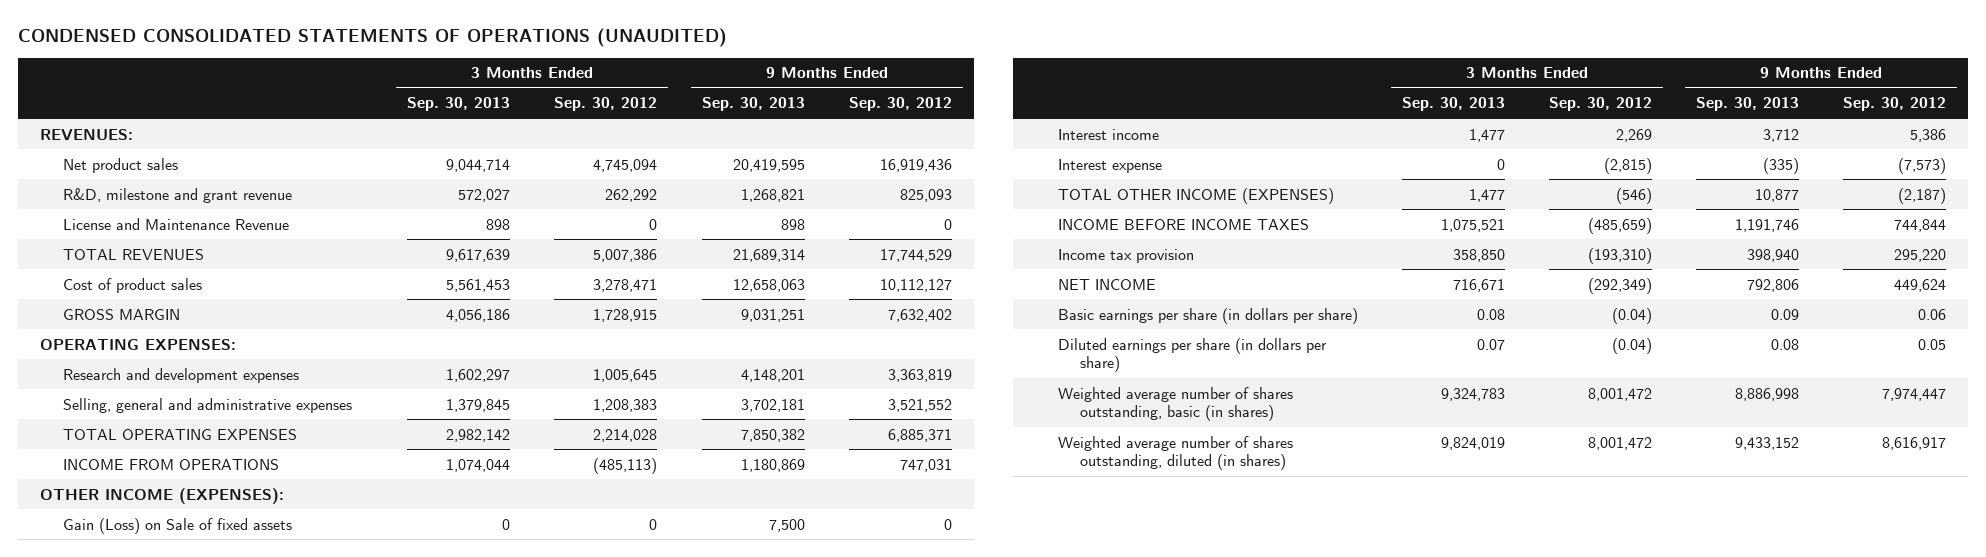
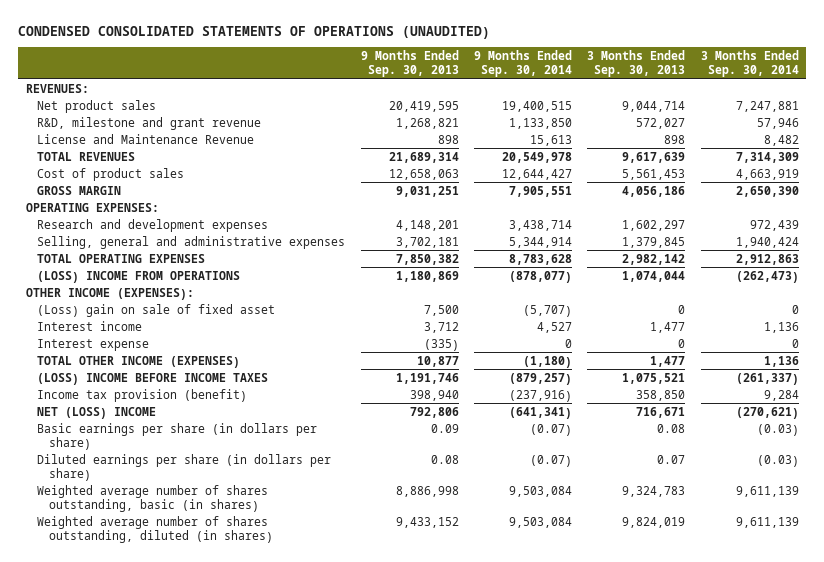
[554,97,658,112] Sep. 30, 2012 -> none
[848,97,952,112] Sep. 30, 2012 -> none
none -> [473,49,572,78] 9 Months Ended Sep. 30, 2014
none -> [700,49,799,78] 3 Months Ended Sep. 30, 2014
[63,458,280,470] INCOME FROM OPERATIONS -> [37,270,241,283] (LOSS) INCOME FROM OPERATIONS
[63,517,293,534] Gain (Loss) on Sale of fixed assets -> [37,303,276,317] (Loss) gain on sale of fixed asset
[1057,218,1309,230] INCOME BEFORE INCOME TAXES -> [37,372,269,385] (LOSS) INCOME BEFORE INCOME TAXES
[1057,248,1194,263] Income tax provision -> [37,388,248,402] Income tax provision (benefit)
[1057,278,1156,290] NET INCOME -> [37,406,157,419] NET (LOSS) INCOME

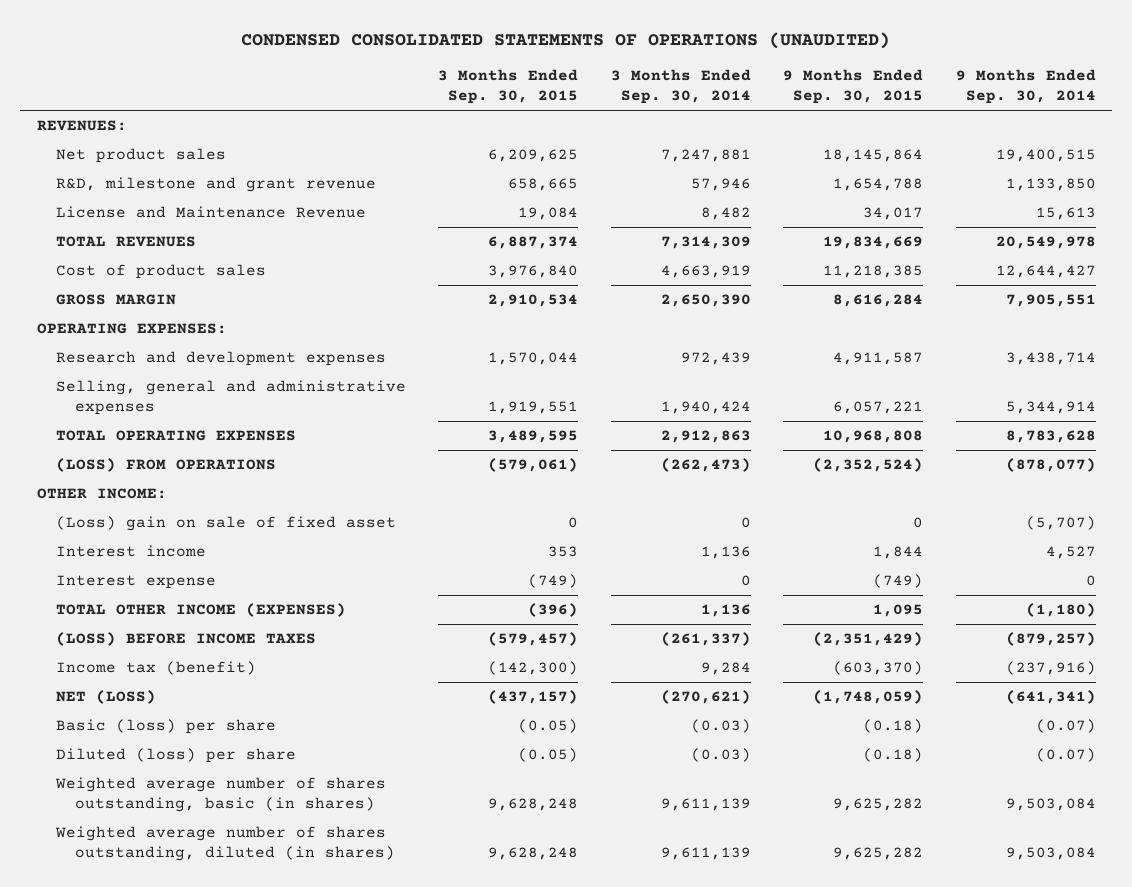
[360,49,459,78] 9 Months Ended Sep. 30, 2013 -> none
[587,49,686,78] 3 Months Ended Sep. 30, 2013 -> none
none -> [438,69,579,105] 3 Months Ended Sep. 30, 2015
none -> [783,69,924,105] 9 Months Ended Sep. 30, 2015
[37,270,241,283] (LOSS) INCOME FROM OPERATIONS -> [55,458,276,473] (LOSS) FROM OPERATIONS
[25,287,194,300] OTHER INCOME (EXPENSES): -> [36,488,167,500] OTHER INCOME:
[37,372,269,385] (LOSS) INCOME BEFORE INCOME TAXES -> [55,632,316,647] (LOSS) BEFORE INCOME TAXES
[37,388,248,402] Income tax provision (benefit) -> [55,661,256,676] Income tax (benefit)
[37,406,157,419] NET (LOSS) INCOME -> [55,690,156,705] NET (LOSS)
[37,422,318,450] Basic earnings per share (in dollars per share) -> [55,719,276,735] Basic (loss) per share
[37,453,332,481] Diluted earnings per share (in dollars per share) -> [55,748,296,764] Diluted (loss) per share

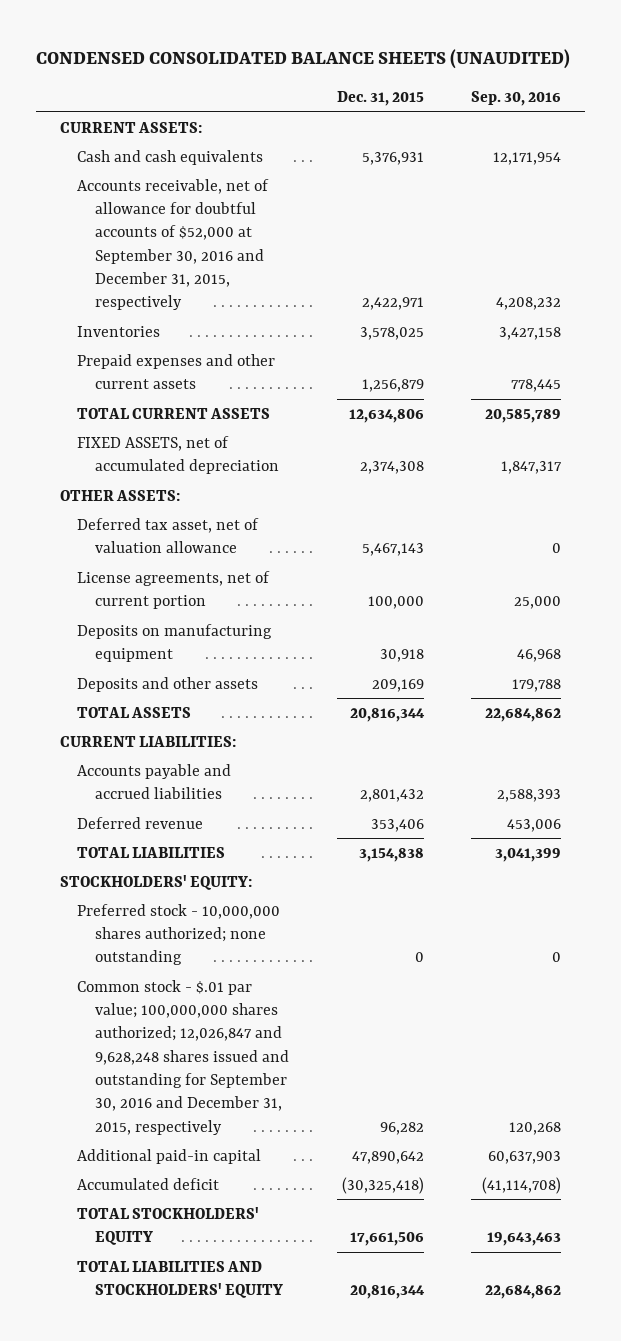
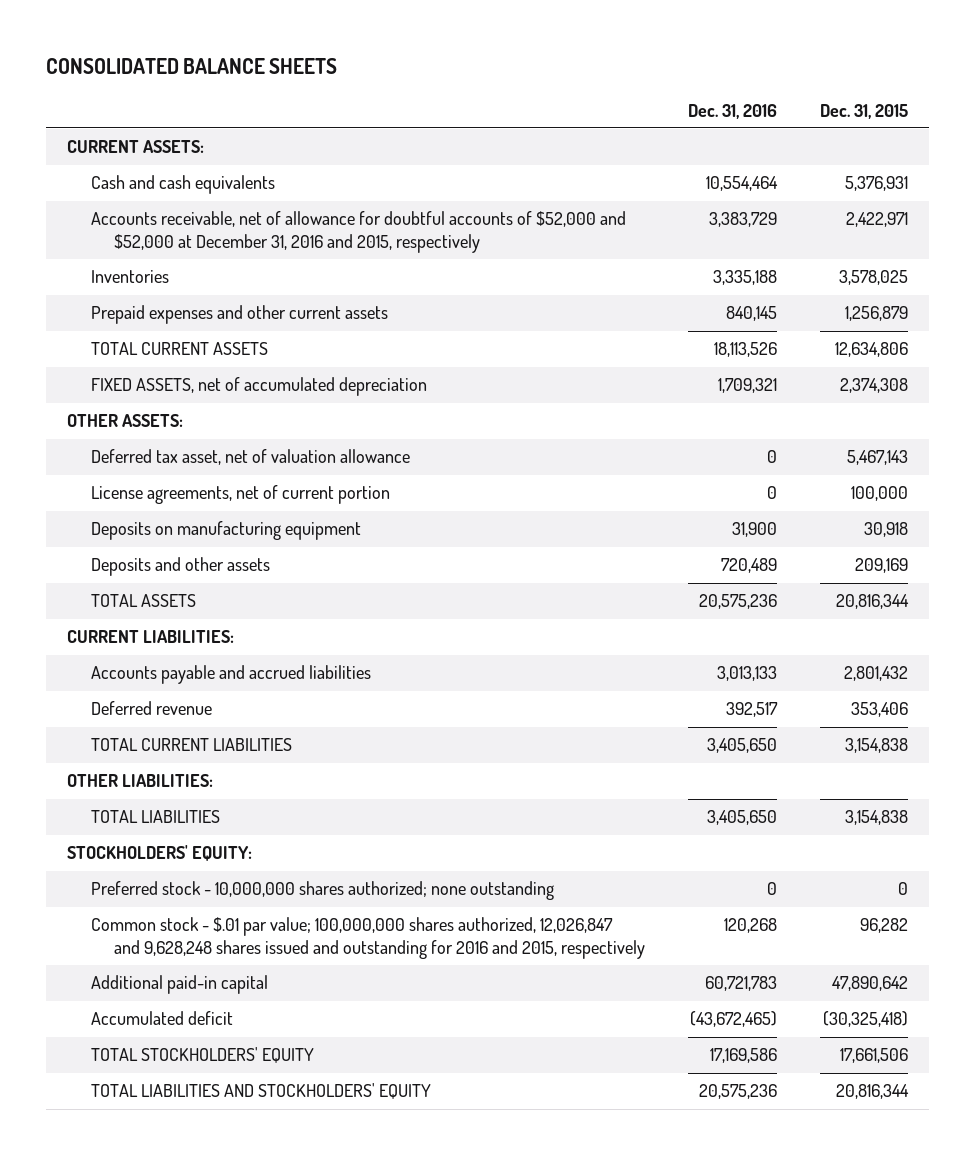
[35,49,570,70] CONDENSED CONSOLIDATED BALANCE SHEETS (UNAUDITED) -> [46,58,338,75] CONSOLIDATED BALANCE SHEETS
[471,91,562,107] Sep. 30, 2016 -> none
none -> [687,103,777,119] Dec. 31, 2016
[77,178,270,311] Accounts receivable, net of allowance for doubtful accounts of $52,000 at September 30, 2016 and December 31, 2015, respectively -> [90,211,626,253] Accounts receivable, net of allowance for doubtful accounts of $52,000 and $52,000 at December 31, 2016 and 2015, respectively
none -> [90,738,292,752] TOTAL CURRENT LIABILITIES
none -> [67,774,214,788] OTHER LIABILITIES:
[77,979,289,1135] Common stock - $.01 par value; 100,000,000 shares authorized; 12,026,847 and 9,628,248 shares issued and outstanding for September 30, 2016 and December 31, 2015, respectively -> [90,917,645,959] Common stock - $.01 par value; 100,000,000 shares authorized, 12,026,847 and 9,628,248 shares issued and outstanding for 2016 and 2015, respectively

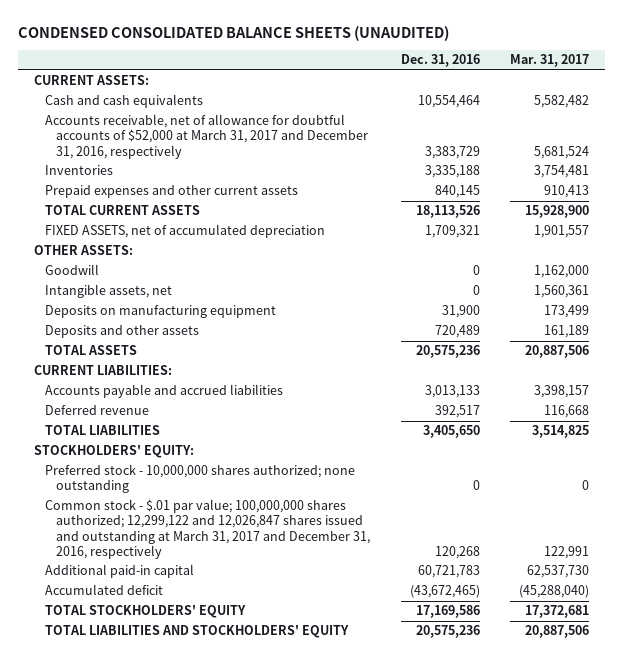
[46,58,338,75] CONSOLIDATED BALANCE SHEETS -> [18,25,450,41] CONDENSED CONSOLIDATED BALANCE SHEETS (UNAUDITED)
[819,103,908,119] Dec. 31, 2015 -> none
none -> [510,54,590,68] Mar. 31, 2017
[90,211,626,253] Accounts receivable, net of allowance for doubtful accounts of $52,000 and $52,000 at December 31, 2016 and 2015, respectively -> [44,114,368,159] Accounts receivable, net of allowance for doubtful accounts of $52,000 at March 31, 2017 and December 31, 2016, respectively
[90,449,410,466] Deferred tax asset, net of valuation allowance -> none
[90,485,390,505] License agreements, net of current portion -> none
none -> [44,264,99,276] Goodwill
none -> [44,284,172,299] Intangible assets, net
[90,738,292,752] TOTAL CURRENT LIABILITIES -> none
[67,774,214,788] OTHER LIABILITIES: -> none
[90,917,645,959] Common stock - $.01 par value; 100,000,000 shares authorized, 12,026,847 and 9,628,248 shares issued and outstanding for 2016 and 2015, respectively -> [44,499,370,559] Common stock - $.01 par value; 100,000,000 shares authorized; 12,299,122 and 12,026,847 shares issued and outstanding at March 31, 2017 and December 31, 2016, respectively

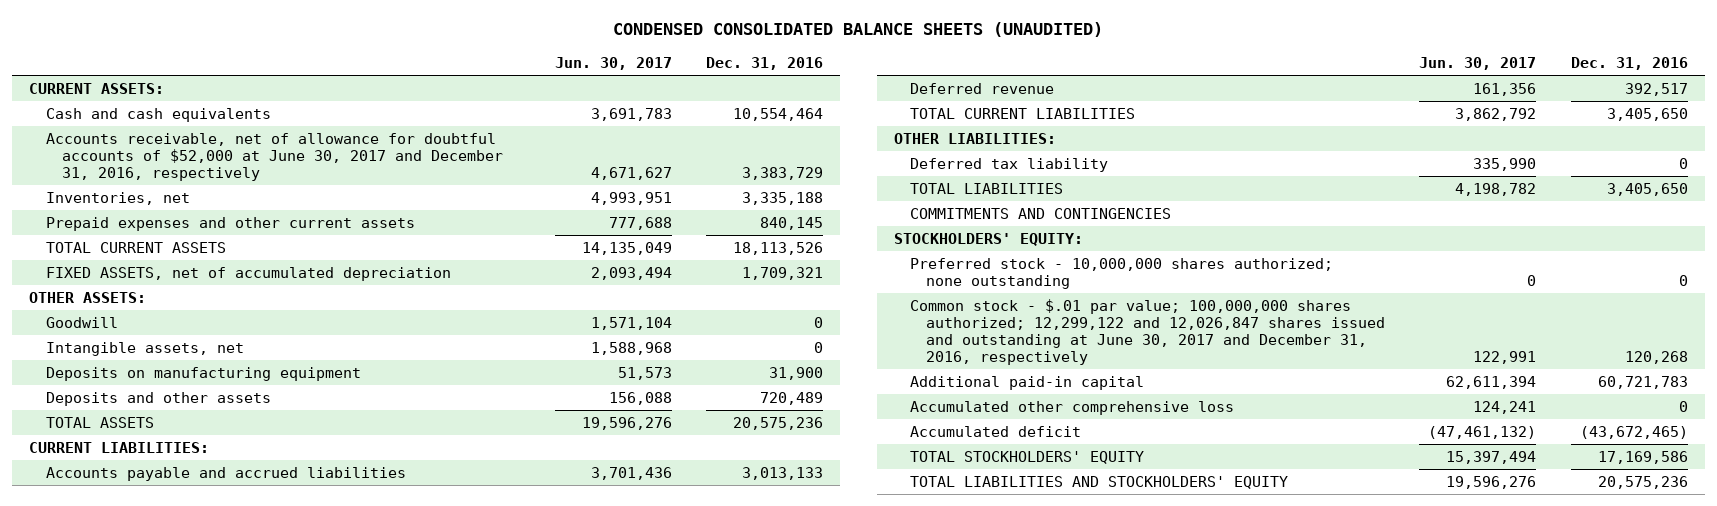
[510,54,590,68] Mar. 31, 2017 -> none
none -> [554,56,672,70] Jun. 30, 2017
[44,114,368,159] Accounts receivable, net of allowance for doubtful accounts of $52,000 at March 31, 2017 and December 31, 2016, respectively -> [45,132,503,182] Accounts receivable, net of allowance for doubtful accounts of $52,000 at June 30, 2017 and December 31, 2016, respectively
[44,165,113,176] Inventories -> [45,191,190,205] Inventories, net
none -> [910,107,1136,119] TOTAL CURRENT LIABILITIES
none -> [893,132,1056,144] OTHER LIABILITIES:
none -> [910,157,1109,172] Deferred tax liability
none -> [910,207,1172,219] COMMITMENTS AND CONTINGENCIES
[44,499,370,559] Common stock - $.01 par value; 100,000,000 shares authorized; 12,299,122 and 12,026,847 shares issued and outstanding at March 31, 2017 and December 31, 2016, respectively -> [910,298,1386,366] Common stock - $.01 par value; 100,000,000 shares authorized; 12,299,122 and 12,026,847 shares issued and outstanding at June 30, 2017 and December 31, 2016, respectively
none -> [910,400,1235,415] Accumulated other comprehensive loss

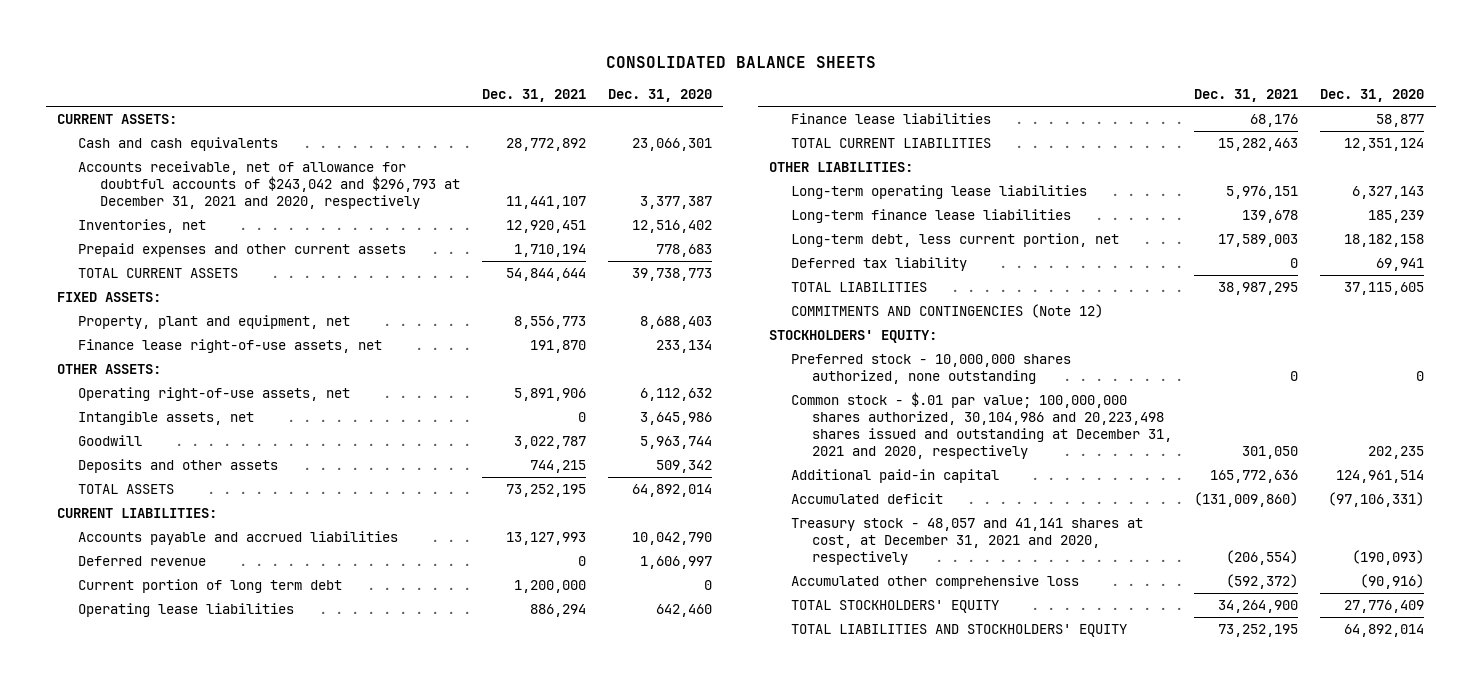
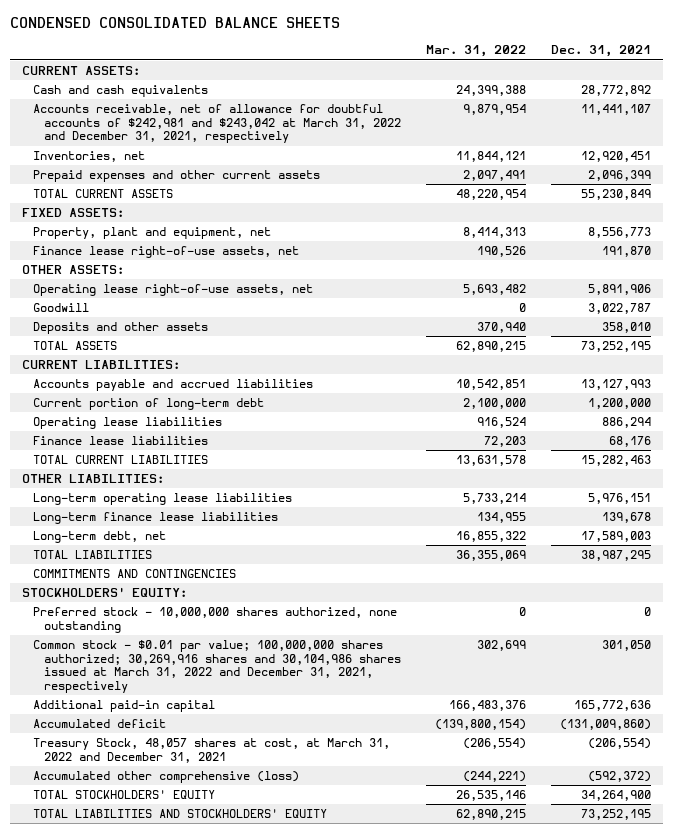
[605,55,876,68] CONSOLIDATED BALANCE SHEETS -> [9,17,340,29] CONDENSED CONSOLIDATED BALANCE SHEETS
[608,89,713,103] Dec. 31, 2020 -> none
none -> [425,45,526,58] Mar. 31, 2022
[78,161,460,210] Accounts receivable, net of allowance for doubtful accounts of $243,042 and $296,793 at December 31, 2021 and 2020, respectively -> [33,104,401,144] Accounts receivable, net of allowance for doubtful accounts of $242,981 and $243,042 at March 31, 2022 and December 31, 2021, respectively
[513,244,586,258] 1,710,194 -> [587,170,651,182] 2,096,399
[505,268,586,282] 54,844,644 -> [580,189,651,201] 55,230,849
[78,411,255,426] Intangible assets, net -> none
[78,387,351,402] Operating right-of-use assets, net -> [33,284,314,297] Operating lease right-of-use assets, net
[529,460,586,474] 744,215 -> [601,322,651,334] 358,010
[78,556,207,567] Deferred revenue -> none
[78,579,343,594] Current portion of long term debt -> [33,398,265,411] Current portion of long-term debt
[790,257,967,272] Deferred tax liability -> none
[790,233,1119,248] Long-term debt, less current portion, net -> [33,531,167,544] Long-term debt, net
[790,304,1103,319] COMMITMENTS AND CONTINGENCIES (Note 12) -> [33,569,237,579] COMMITMENTS AND CONTINGENCIES
[790,392,1172,460] Common stock - $.01 par value; 100,000,000 shares authorized, 30,104,986 and 20,223,498 shares issued and outstanding at December 31, 2021 and 2020, respectively -> [33,640,401,694] Common stock - $0.01 par value; 100,000,000 shares authorized; 30,269,916 shares and 30,104,986 shares issued at March 31, 2022 and December 31, 2021, respectively
[790,518,1143,566] Treasury stock - 48,057 and 41,141 shares at cost, at December 31, 2021 and 2020, respectively -> [33,738,391,763] Treasury Stock, 48,057 shares at cost, at March 31, 2022 and December 31, 2021
[790,575,1079,590] Accumulated other comprehensive loss -> [33,771,300,784] Accumulated other comprehensive (loss)

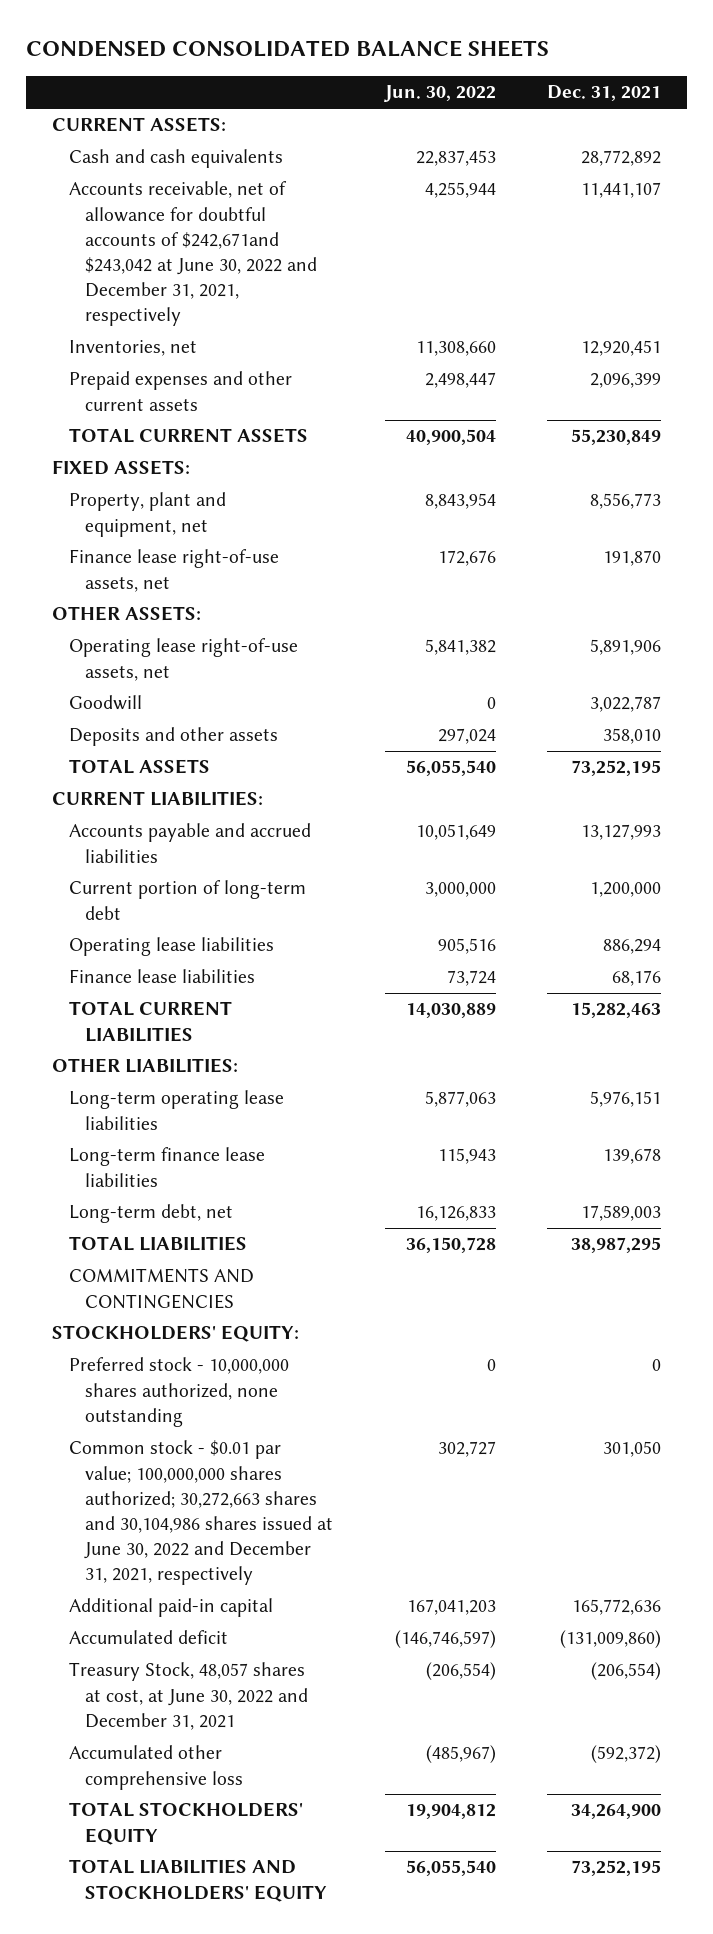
[425,45,526,58] Mar. 31, 2022 -> none
none -> [383,85,496,103] Jun. 30, 2022
[33,104,401,144] Accounts receivable, net of allowance for doubtful accounts of $242,981 and $243,042 at March 31, 2022 and December 31, 2021, respectively -> [68,181,318,327] Accounts receivable, net of allowance for doubtful accounts of $242,671and $243,042 at June 30, 2022 and December 31, 2021, respectively
[33,640,401,694] Common stock - $0.01 par value; 100,000,000 shares authorized; 30,269,916 shares and 30,104,986 shares issued at March 31, 2022 and December 31, 2021, respectively -> [68,1440,334,1586] Common stock - $0.01 par value; 100,000,000 shares authorized; 30,272,663 shares and 30,104,986 shares issued at June 30, 2022 and December 31, 2021, respectively
[33,738,391,763] Treasury Stock, 48,057 shares at cost, at March 31, 2022 and December 31, 2021 -> [68,1662,309,1730] Treasury Stock, 48,057 shares at cost, at June 30, 2022 and December 31, 2021
[33,771,300,784] Accumulated other comprehensive (loss) -> [68,1745,244,1790] Accumulated other comprehensive loss

